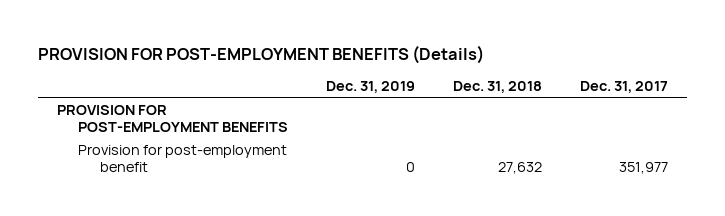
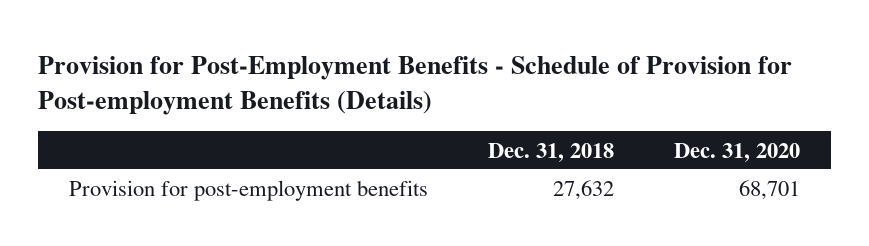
[37,45,484,65] PROVISION FOR POST-EMPLOYMENT BENEFITS (Details) -> [38,55,793,115] Provision for Post-Employment Benefits - Schedule of Provision for Post-employment Benefits (Details)
[326,81,416,94] Dec. 31, 2019 -> none
[580,81,669,94] Dec. 31, 2017 -> none
none -> [674,142,801,162] Dec. 31, 2020
[56,104,289,132] PROVISION FOR POST-EMPLOYMENT BENEFITS -> none
[78,144,288,172] Provision for post-employment benefit -> [68,180,428,202] Provision for post-employment benefits

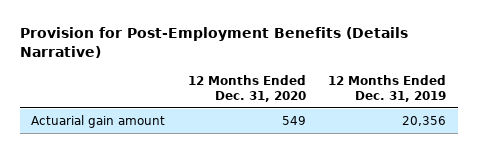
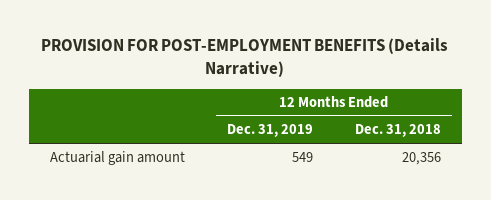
[19,27,408,59] Provision for Post-Employment Benefits (Details Narrative) -> [41,38,449,77] PROVISION FOR POST-EMPLOYMENT BENEFITS (Details Narrative)
[187,75,306,103] 12 Months Ended Dec. 31, 2020 -> none
none -> [355,124,442,138] Dec. 31, 2018
[402,116,447,127] 20,356 -> [291,152,313,163] 549

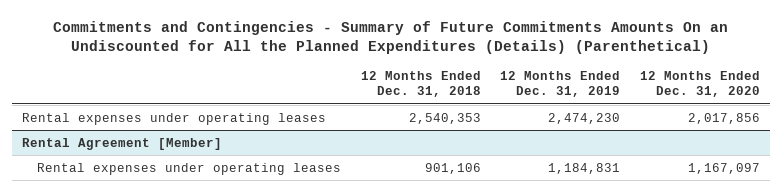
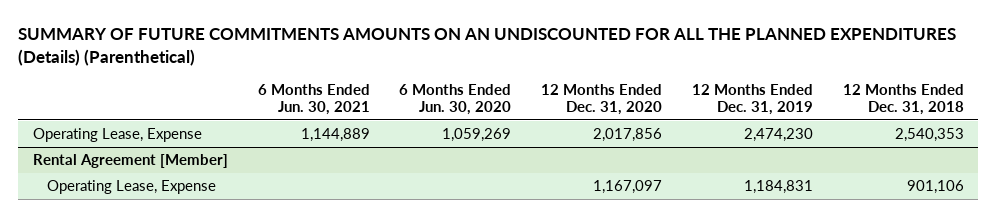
[53,20,729,54] Commitments and Contingencies - Summary of Future Commitments Amounts On an Undiscounted for All the Planned Expenditures (Details) (Parenthetical) -> [18,28,957,66] SUMMARY OF FUTURE COMMITMENTS AMOUNTS ON AN UNDISCOUNTED FOR ALL THE PLANNED EXPENDITURES (Details) (Parenthetical)
none -> [257,84,370,116] 6 Months Ended Jun. 30, 2021
none -> [399,84,512,116] 6 Months Ended Jun. 30, 2020
[22,112,327,125] Rental expenses under operating leases -> [32,127,202,142] Operating Lease, Expense
[36,162,341,175] Rental expenses under operating leases -> [46,179,216,194] Operating Lease, Expense

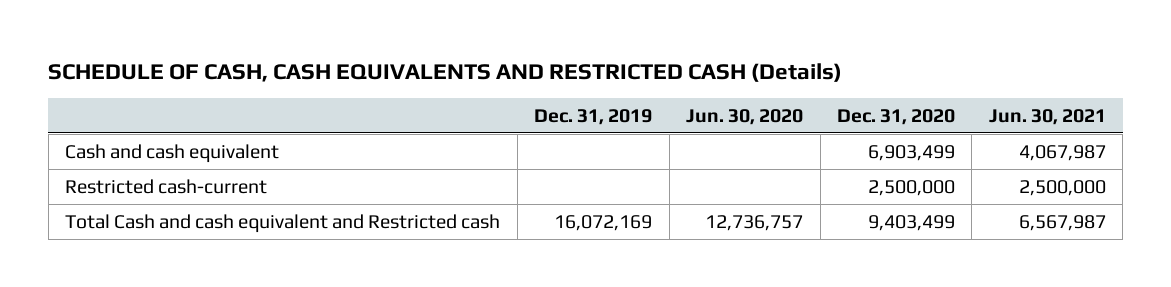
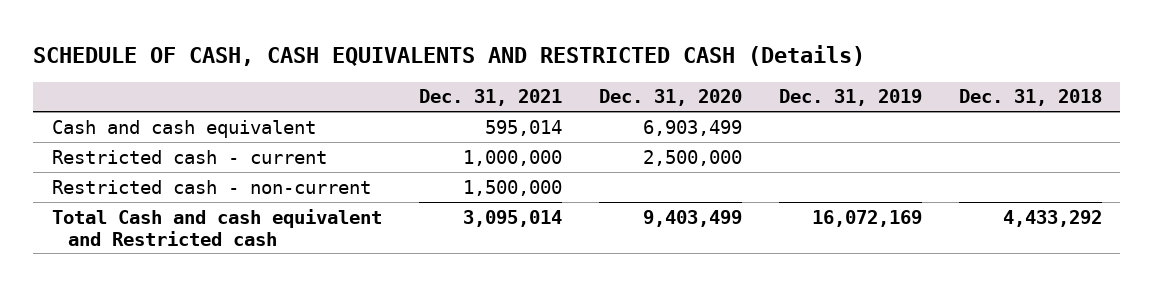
[686,108,804,125] Jun. 30, 2020 -> none
[988,108,1106,125] Jun. 30, 2021 -> none
none -> [418,89,562,107] Dec. 31, 2021
none -> [958,89,1102,107] Dec. 31, 2018
[65,178,268,194] Restricted cash-current -> [51,149,327,164] Restricted cash - current
none -> [51,179,371,194] Restricted cash - non-current

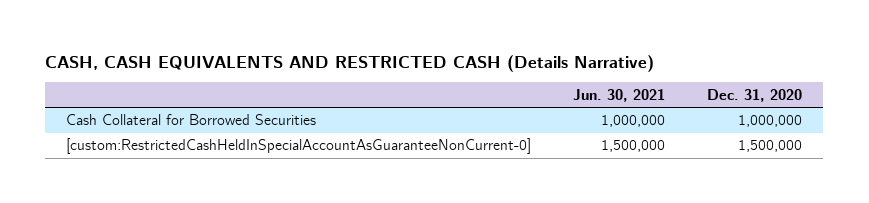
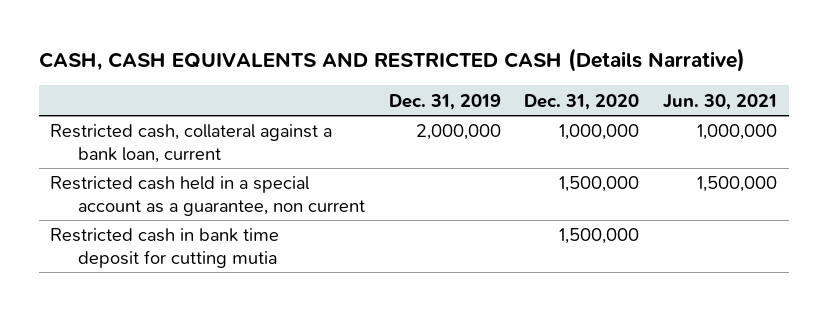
none -> [388,93,501,110] Dec. 31, 2019
[66,114,317,126] Cash Collateral for Borrowed Securities -> [50,124,333,163] Restricted cash, collateral against a bank loan, current
[66,138,532,155] [custom:RestrictedCashHeldInSpecialAccountAsGuaranteeNonCurrent-0] -> [50,176,366,216] Restricted cash held in a special account as a guarantee, non current
none -> [50,228,280,268] Restricted cash in bank time deposit for cutting mutia

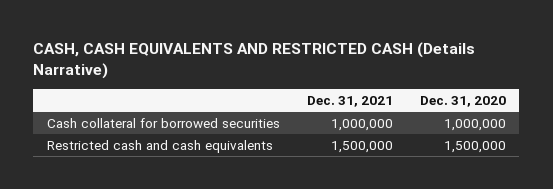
[388,93,501,110] Dec. 31, 2019 -> none
[662,93,777,110] Jun. 30, 2021 -> none
none -> [306,95,393,107] Dec. 31, 2021
[50,176,366,216] Restricted cash held in a special account as a guarantee, non current -> none
[50,124,333,163] Restricted cash, collateral against a bank loan, current -> [46,117,280,128] Cash collateral for borrowed securities
[50,228,280,268] Restricted cash in bank time deposit for cutting mutia -> [46,139,273,153] Restricted cash and cash equivalents

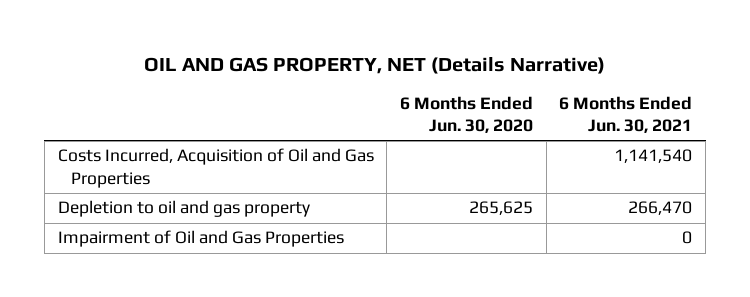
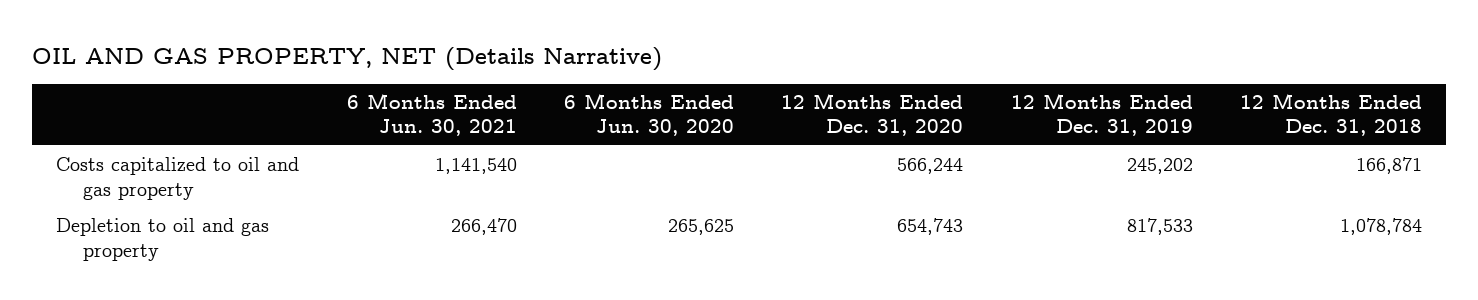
none -> [781,92,964,137] 12 Months Ended Dec. 31, 2020
none -> [1010,92,1193,137] 12 Months Ended Dec. 31, 2019
none -> [1239,92,1422,137] 12 Months Ended Dec. 31, 2018
[57,148,374,188] Costs Incurred, Acquisition of Oil and Gas Properties -> [56,157,300,200] Costs capitalized to oil and gas property
[57,230,344,248] Impairment of Oil and Gas Properties -> none

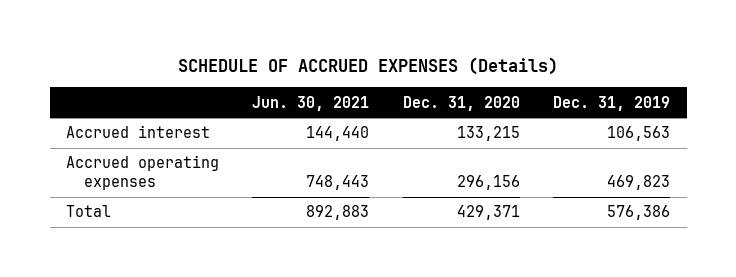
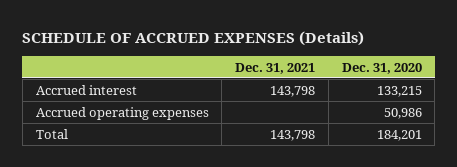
[252,95,370,111] Jun. 30, 2021 -> none
[552,95,670,111] Dec. 31, 2019 -> none
none -> [235,62,316,74] Dec. 31, 2021
[456,175,520,191] 296,156 -> [383,107,422,119] 50,986
[456,205,520,221] 429,371 -> [376,129,422,141] 184,201

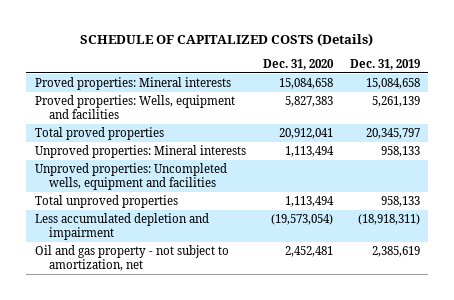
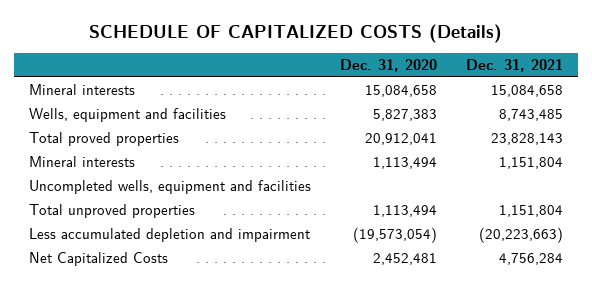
[349,58,420,70] Dec. 31, 2019 -> none
none -> [466,58,564,72] Dec. 31, 2021
[34,76,231,90] Proved properties: Mineral interests -> [28,84,135,97] Mineral interests
[34,94,235,119] Proved properties: Wells, equipment and facilities -> [28,108,226,123] Wells, equipment and facilities
[34,144,246,158] Unproved properties: Mineral interests -> [28,156,135,169] Mineral interests
[34,162,227,190] Unproved properties: Uncompleted wells, equipment and facilities -> [28,180,311,195] Uncompleted wells, equipment and facilities
[34,244,229,271] Oil and gas property - not subject to amortization, net -> [28,252,168,267] Net Capitalized Costs

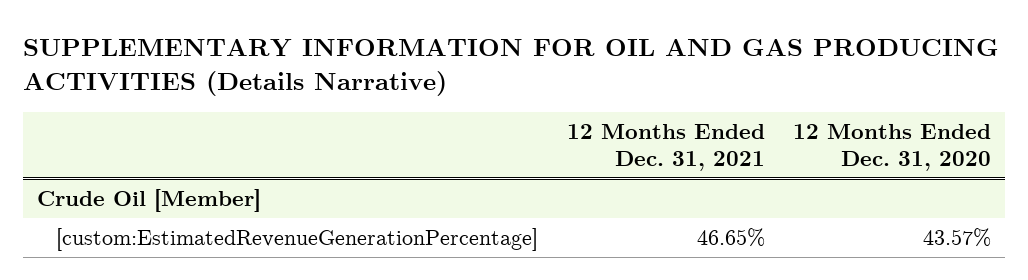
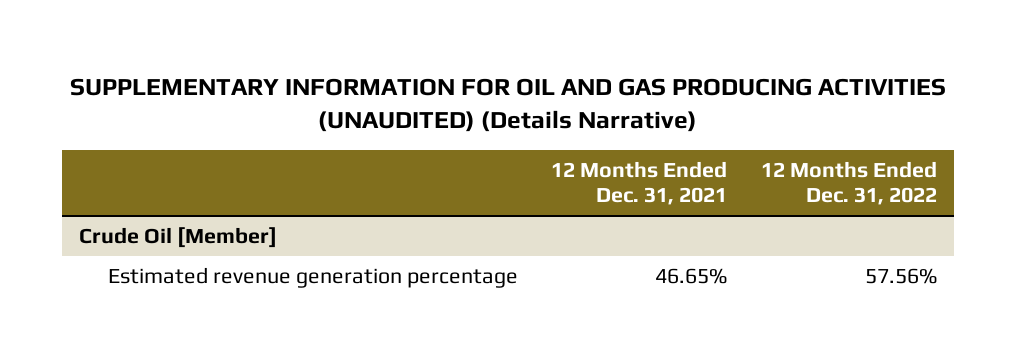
[22,39,999,97] SUPPLEMENTARY INFORMATION FOR OIL AND GAS PRODUCING ACTIVITIES (Details Narrative) -> [69,78,946,133] SUPPLEMENTARY INFORMATION FOR OIL AND GAS PRODUCING ACTIVITIES (UNAUDITED) (Details Narrative)
[793,123,992,171] 12 Months Ended Dec. 31, 2020 -> none
none -> [760,160,937,205] 12 Months Ended Dec. 31, 2022
[56,227,539,251] [custom:EstimatedRevenueGenerationPercentage] -> [107,267,518,289] Estimated revenue generation percentage

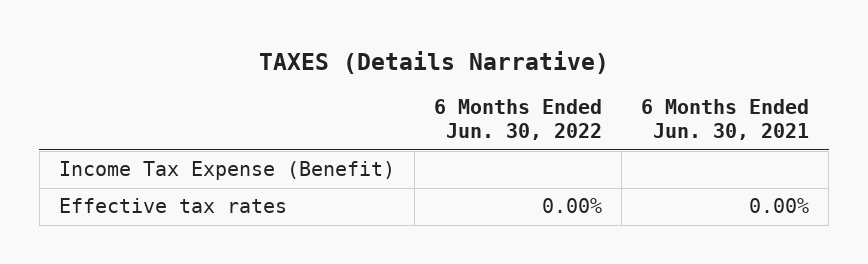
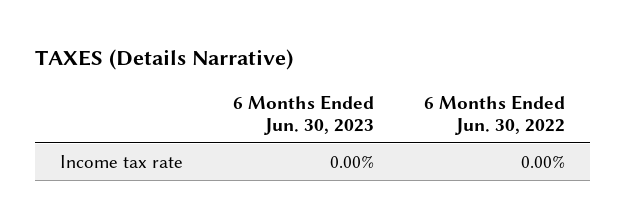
[641,99,810,141] 6 Months Ended Jun. 30, 2021 -> none
none -> [233,94,375,136] 6 Months Ended Jun. 30, 2023
[58,161,395,181] Income Tax Expense (Benefit) -> none
[58,198,287,214] Effective tax rates -> [60,155,184,169] Income tax rate

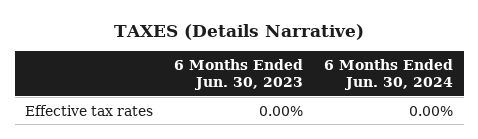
[424,94,566,136] 6 Months Ended Jun. 30, 2022 -> none
none -> [324,58,454,91] 6 Months Ended Jun. 30, 2024
[60,155,184,169] Income tax rate -> [25,104,154,116] Effective tax rates

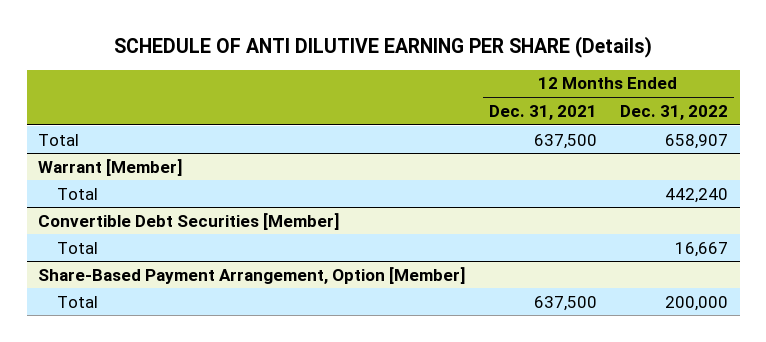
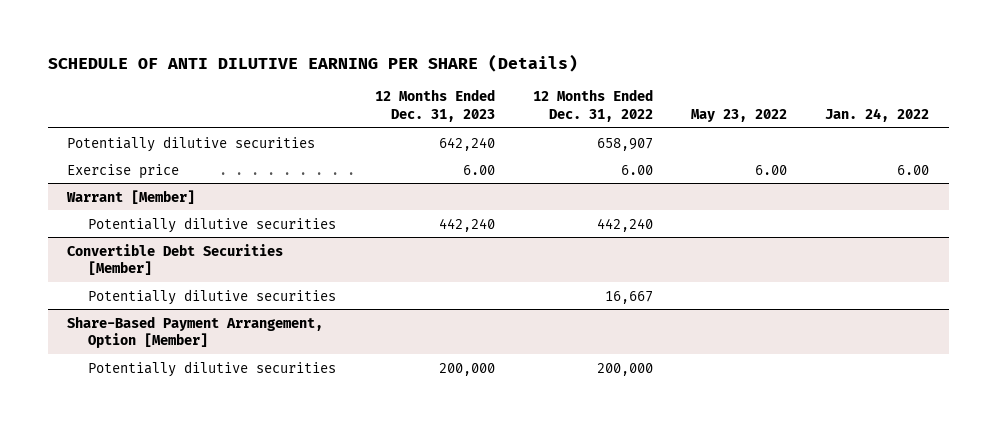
[488,104,597,120] Dec. 31, 2021 -> none
none -> [374,89,495,122] 12 Months Ended Dec. 31, 2023
none -> [691,108,788,122] May 23, 2022
none -> [825,107,930,122] Jan. 24, 2022
[38,133,80,146] Total -> [66,135,315,152] Potentially dilutive securities
none -> [66,163,179,179] Exercise price
[57,187,99,200] Total -> [88,216,337,233] Potentially dilutive securities
[57,241,99,254] Total -> [88,288,337,305] Potentially dilutive securities
[57,295,99,308] Total -> [88,360,337,377] Potentially dilutive securities

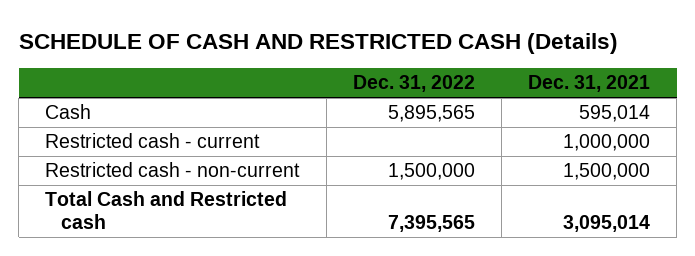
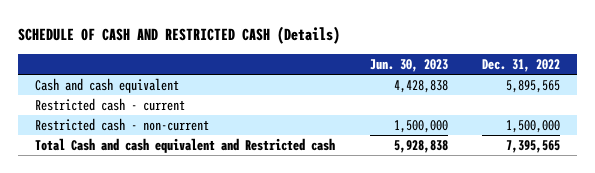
[528,75,651,93] Dec. 31, 2021 -> none
none -> [369,59,448,73] Jun. 30, 2023
[45,104,92,120] Cash -> [35,78,180,94] Cash and cash equivalent
[45,191,288,230] Total Cash and Restricted cash -> [35,138,336,154] Total Cash and cash equivalent and Restricted cash

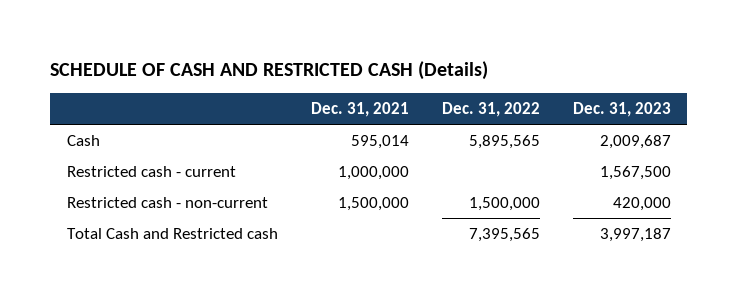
[369,59,448,73] Jun. 30, 2023 -> none
none -> [310,102,409,118] Dec. 31, 2021
none -> [572,102,671,118] Dec. 31, 2023
[35,78,180,94] Cash and cash equivalent -> [66,135,100,147] Cash
[35,138,336,154] Total Cash and cash equivalent and Restricted cash -> [66,228,278,240] Total Cash and Restricted cash

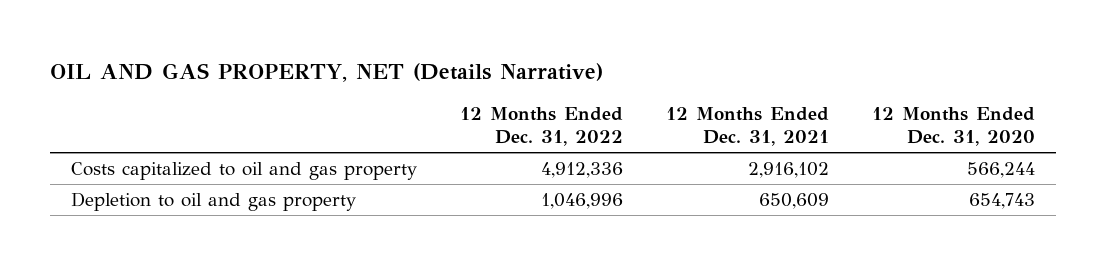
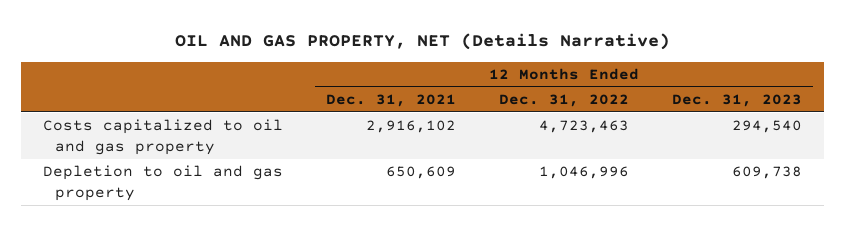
[871,107,1035,147] 12 Months Ended Dec. 31, 2020 -> none
none -> [672,93,803,107] Dec. 31, 2023
[540,162,623,179] 4,912,336 -> [539,120,630,134] 4,723,463

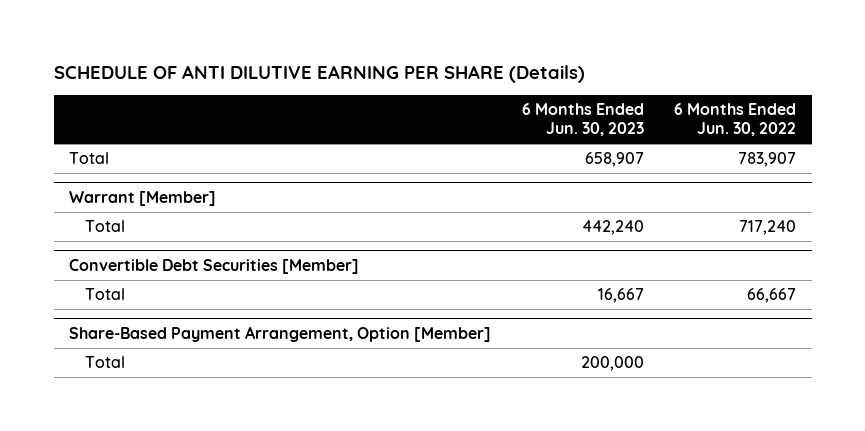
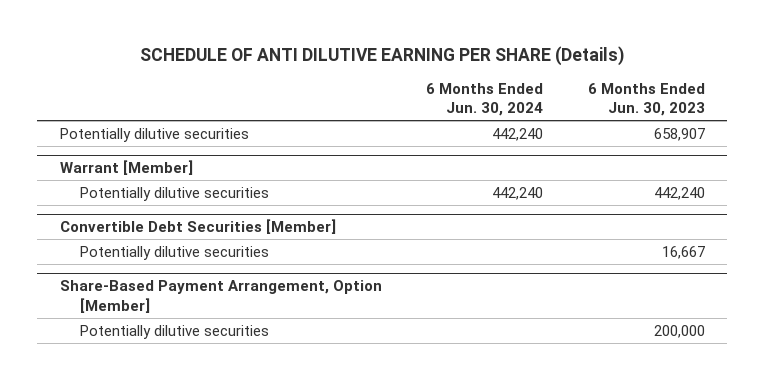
[674,103,797,137] 6 Months Ended Jun. 30, 2022 -> none
none -> [426,82,544,117] 6 Months Ended Jun. 30, 2024
[68,152,109,165] Total -> [59,127,249,142] Potentially dilutive securities
[85,220,126,233] Total -> [80,186,270,201] Potentially dilutive securities
[85,288,126,301] Total -> [80,245,270,260] Potentially dilutive securities
[85,356,126,369] Total -> [80,324,270,339] Potentially dilutive securities

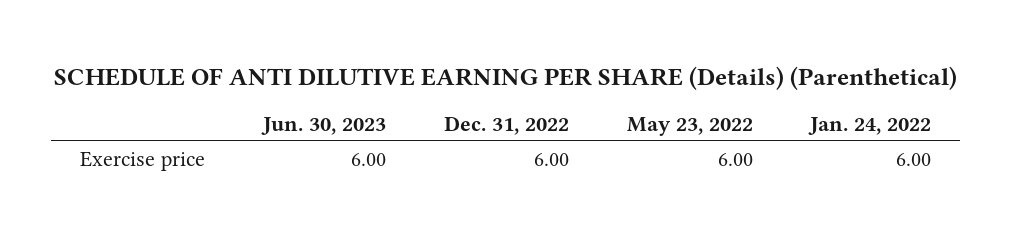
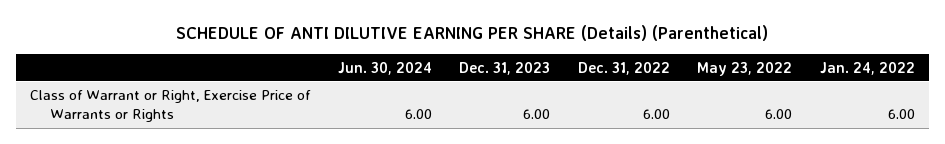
[260,116,386,135] Jun. 30, 2023 -> none
none -> [337,61,432,75] Jun. 30, 2024
none -> [459,61,551,75] Dec. 31, 2023
[80,151,206,172] Exercise price -> [29,90,311,123] Class of Warrant or Right, Exercise Price of Warrants or Rights

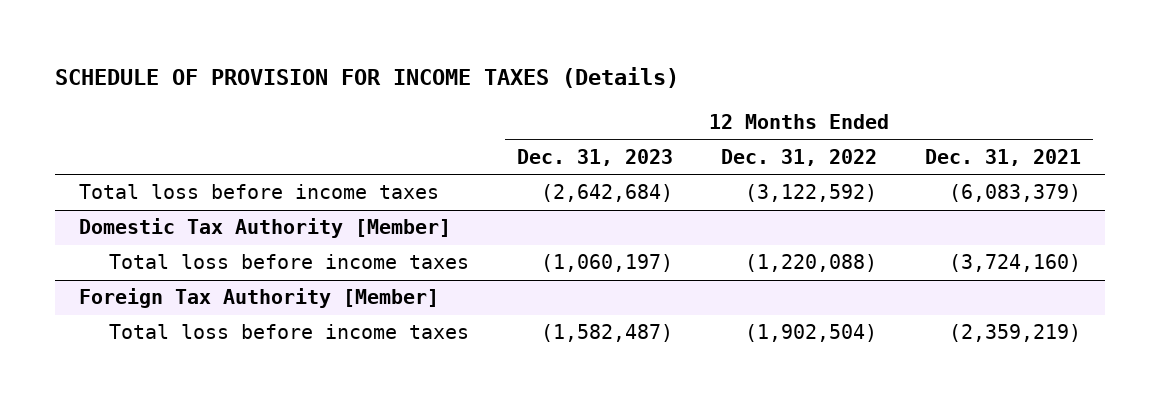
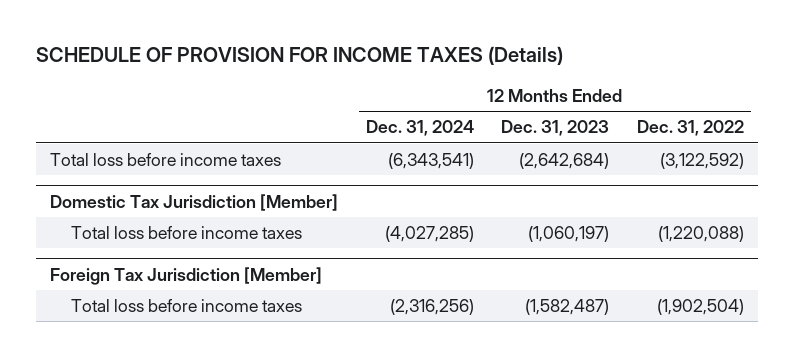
[925,148,1082,166] Dec. 31, 2021 -> none
none -> [365,120,474,137] Dec. 31, 2024
[79,218,452,239] Domestic Tax Authority [Member] -> [49,193,338,211] Domestic Tax Jurisdiction [Member]
[79,288,440,309] Foreign Tax Authority [Member] -> [49,266,322,285] Foreign Tax Jurisdiction [Member]

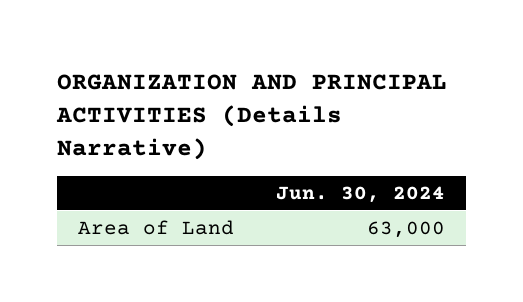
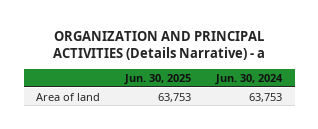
[55,74,447,160] ORGANIZATION AND PRINCIPAL ACTIVITIES (Details Narrative) -> [53,30,266,61] ORGANIZATION AND PRINCIPAL ACTIVITIES (Details Narrative) - a
none -> [124,73,192,85] Jun. 30, 2025
[77,220,234,236] Area of Land -> [36,92,101,101] Area of land
[367,221,446,239] 63,000 -> [249,92,283,102] 63,753

